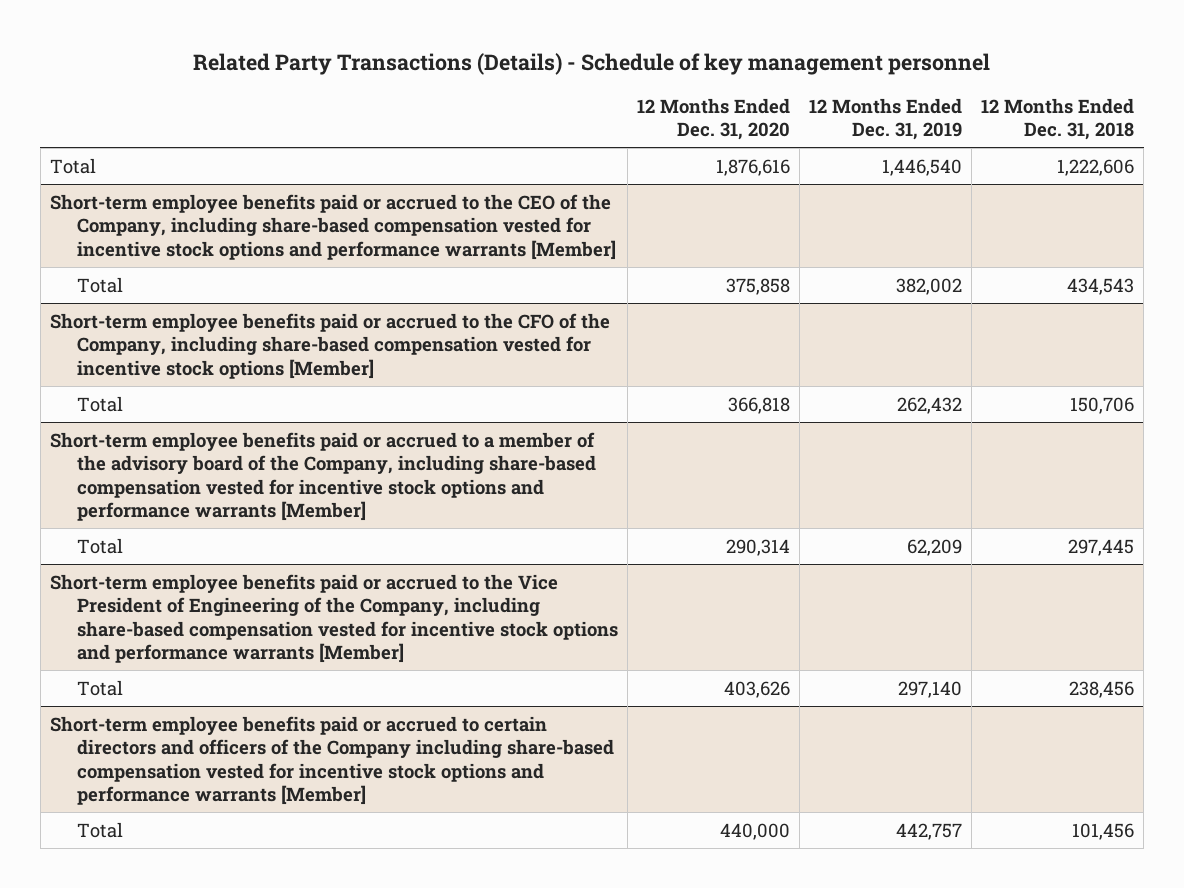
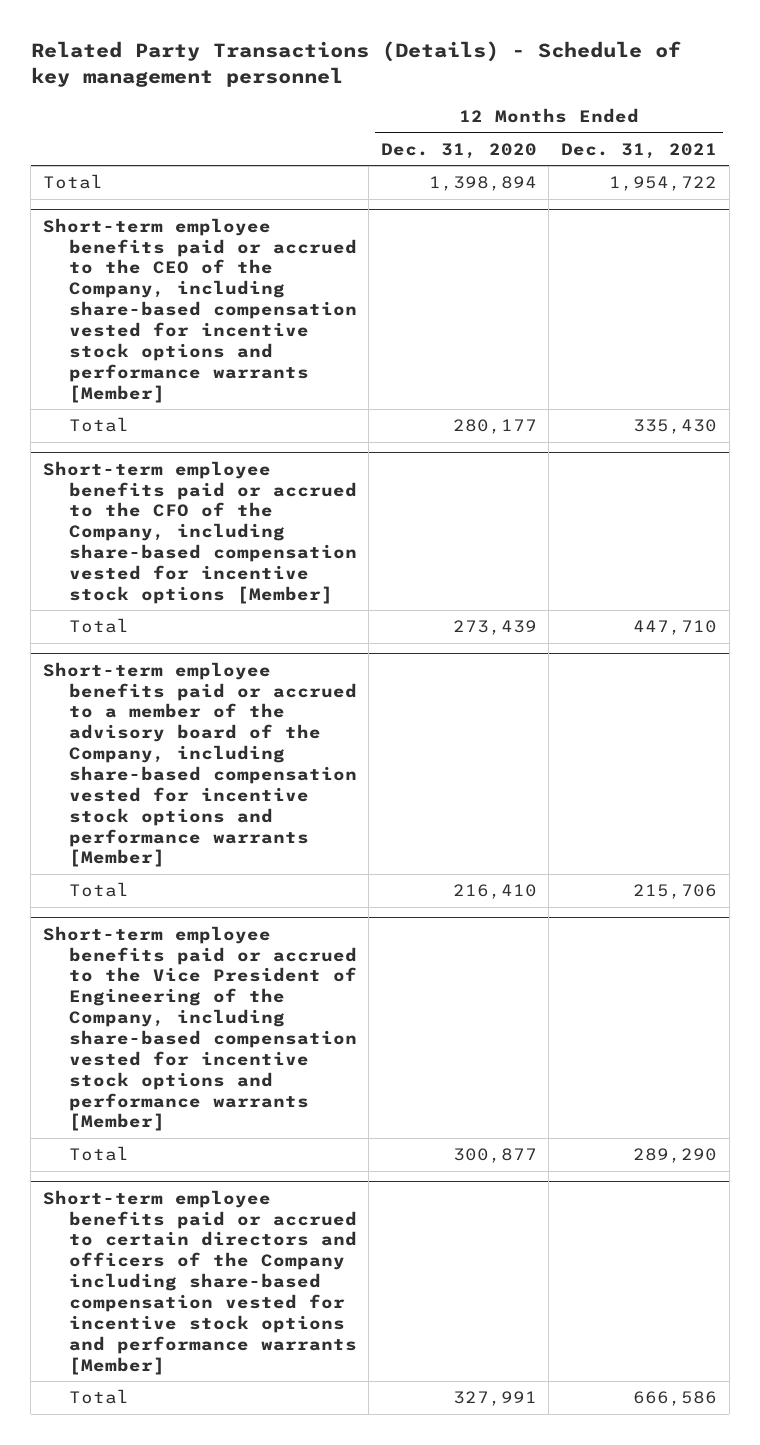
[809,97,963,141] 12 Months Ended Dec. 31, 2019 -> none
[981,97,1135,141] 12 Months Ended Dec. 31, 2018 -> none
none -> [560,142,717,159] Dec. 31, 2021
[716,158,791,176] 1,876,616 -> [428,176,537,192] 1,398,894
[726,277,791,295] 375,858 -> [452,419,537,435] 280,177
[728,396,791,414] 366,818 -> [452,620,537,636] 273,439
[726,538,791,556] 290,314 -> [452,884,537,900] 216,410
[724,680,791,698] 403,626 -> [452,1148,537,1164] 300,877
[720,822,791,840] 440,000 -> [452,1391,537,1407] 327,991

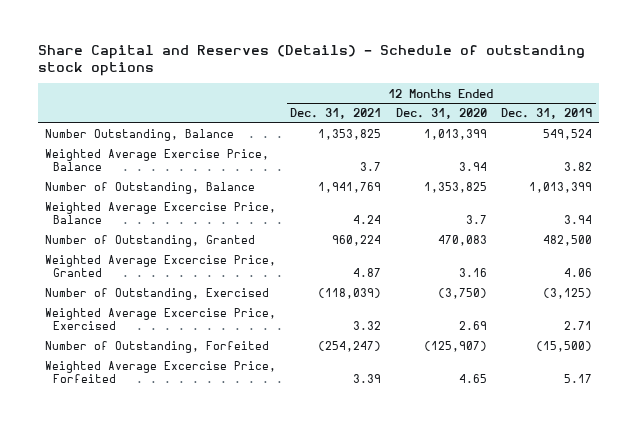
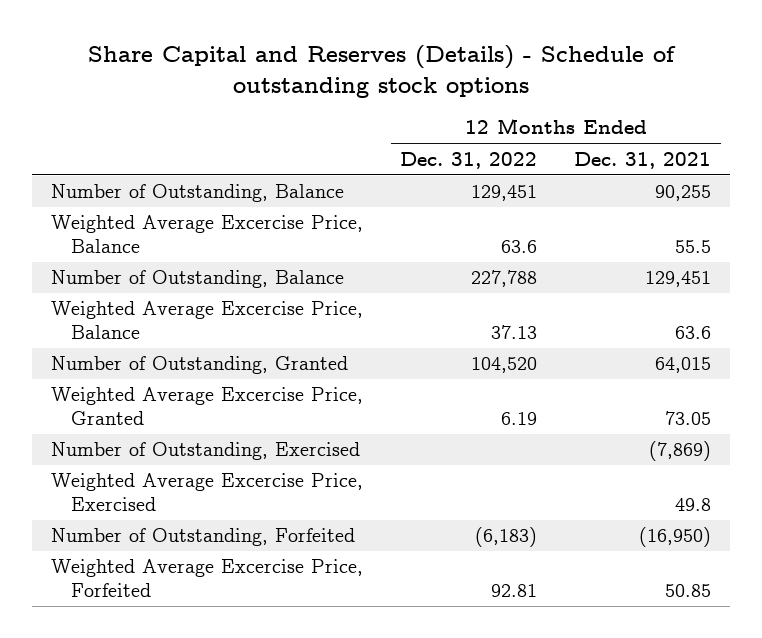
[395,108,487,120] Dec. 31, 2020 -> none
[501,108,593,120] Dec. 31, 2019 -> none
none -> [400,151,538,169] Dec. 31, 2022
[44,129,234,142] Number Outstanding, Balance -> [50,184,344,203] Number of Outstanding, Balance
[318,129,382,141] 1,353,825 -> [655,185,712,202] 90,255
[44,149,269,172] Weighted Average Exercise Price, Balance -> [50,215,363,254] Weighted Average Excercise Price, Balance
[360,162,382,172] 3.7 -> [675,240,712,254] 55.5
[318,182,382,194] 1,941,769 -> [645,271,712,288] 129,451
[353,215,382,225] 4.24 -> [675,326,712,340] 63.6
[332,235,382,247] 960,224 -> [655,357,712,374] 64,015
[353,268,382,278] 4.87 -> [665,411,712,426] 73.05
[318,288,382,300] (118,039) -> [649,441,712,462] (7,869)
[353,321,382,331] 3.32 -> [675,498,712,512] 49.8
[318,341,382,353] (254,247) -> [639,527,712,548] (16,950)
[353,374,382,384] 3.39 -> [665,584,712,598] 50.85

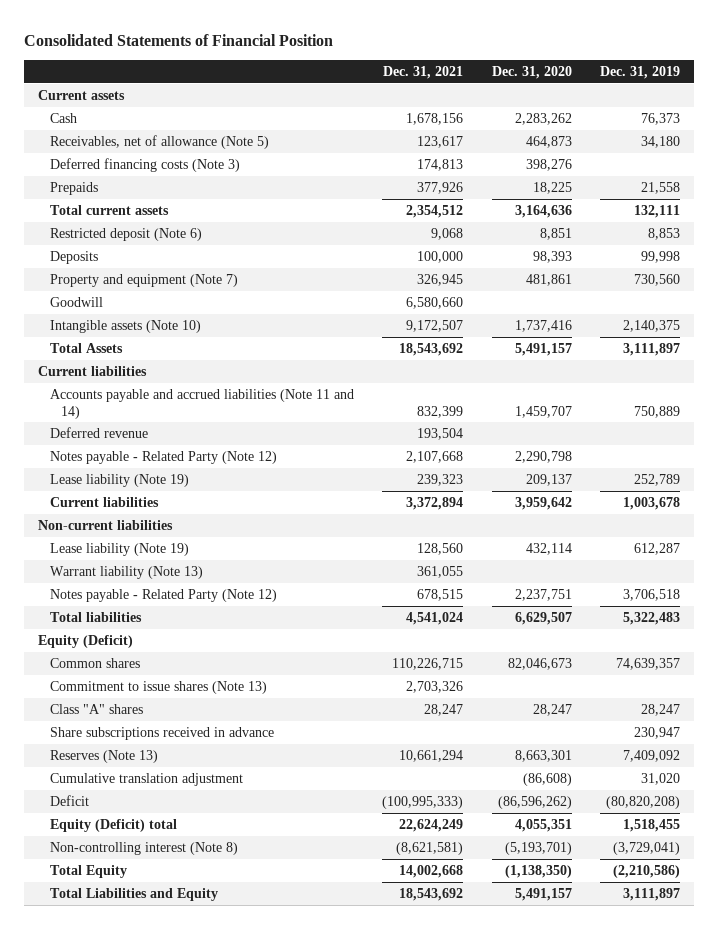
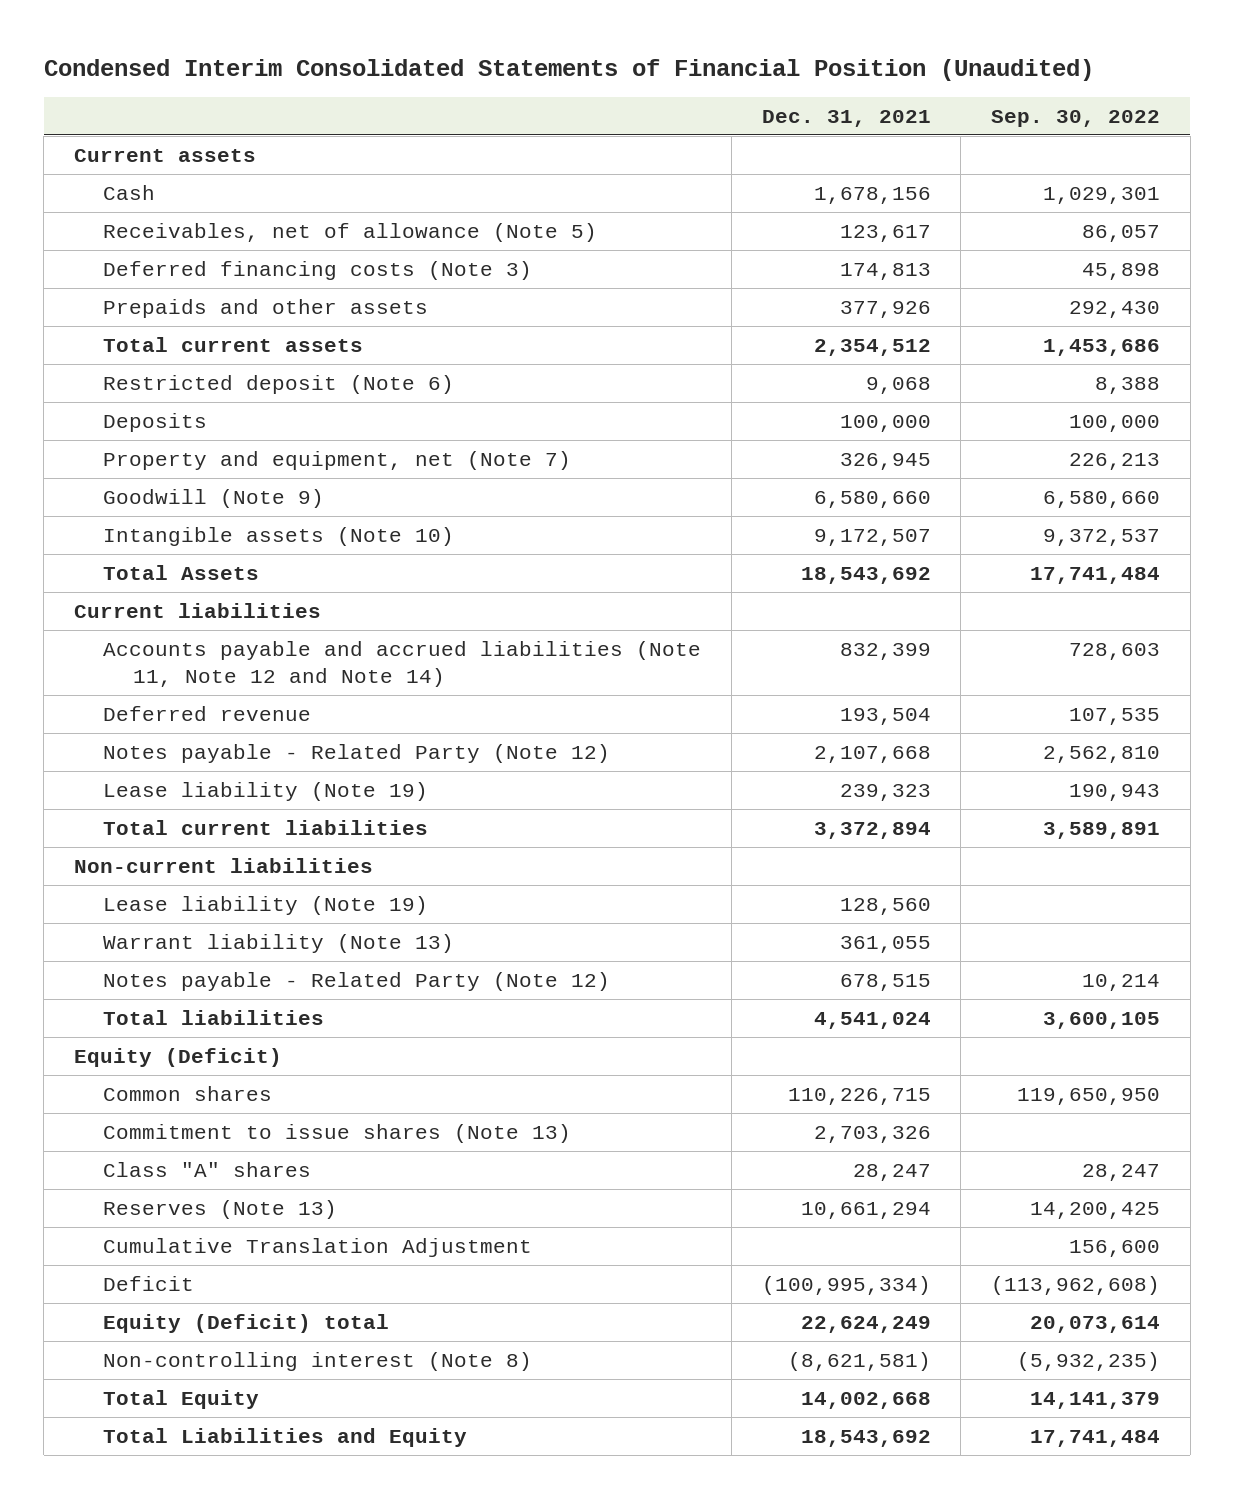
[24,34,334,47] Consolidated Statements of Financial Position -> [43,59,1094,82] Condensed Interim Consolidated Statements of Financial Position (Unaudited)
[491,65,572,79] Dec. 31, 2020 -> none
[599,65,680,79] Dec. 31, 2019 -> none
none -> [991,109,1161,127] Sep. 30, 2022
[49,181,98,195] Prepaids -> [103,298,429,318] Prepaids and other assets
[49,273,238,287] Property and equipment (Note 7) -> [103,450,572,470] Property and equipment, net (Note 7)
[49,296,103,307] Goodwill -> [103,488,325,508] Goodwill (Note 9)
[49,388,354,419] Accounts payable and accrued liabilities (Note 11 and 14) -> [103,640,702,687] Accounts payable and accrued liabilities (Note 11, Note 12 and Note 14)
[49,496,159,507] Current liabilities -> [103,819,429,835] Total current liabilities
[49,726,274,740] Share subscriptions received in advance -> none
[49,772,243,786] Cumulative translation adjustment -> [103,1237,533,1257] Cumulative Translation Adjustment
[382,795,464,809] (100,995,333) -> [761,1275,931,1295] (100,995,334)

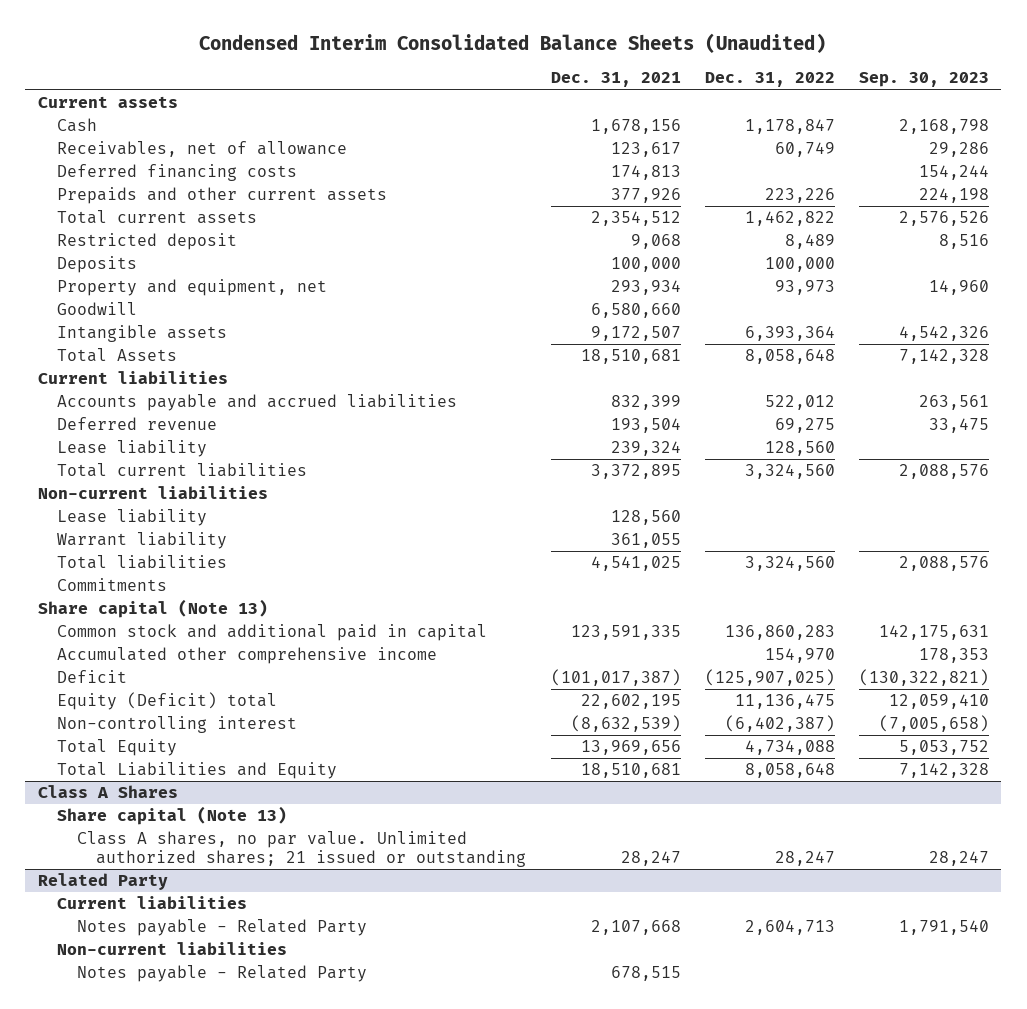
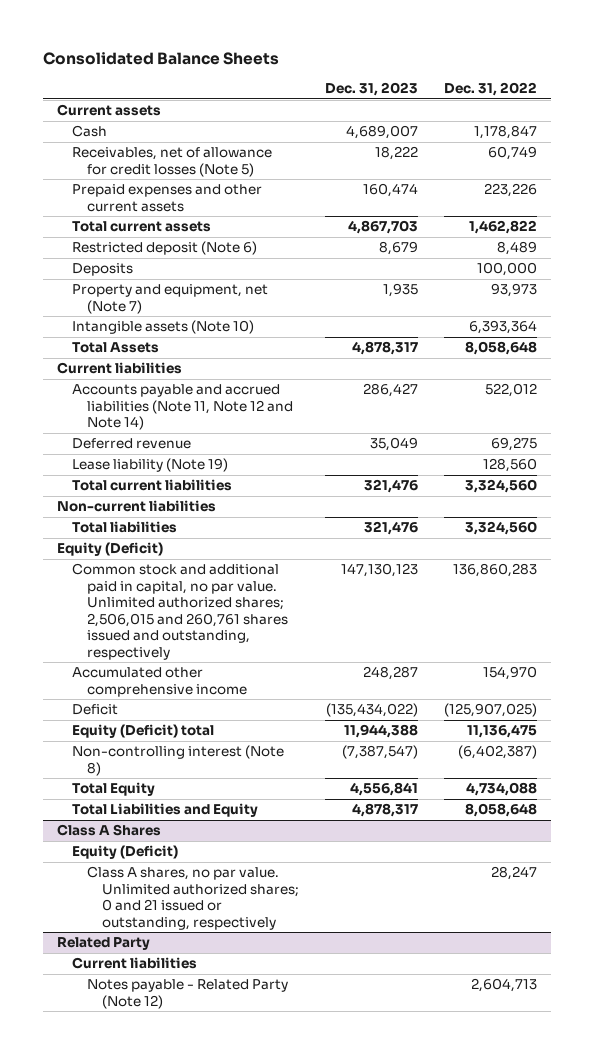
[199,33,827,54] Condensed Interim Consolidated Balance Sheets (Unaudited) -> [43,52,280,66] Consolidated Balance Sheets
[550,72,681,88] Dec. 31, 2021 -> none
[859,72,990,88] Sep. 30, 2023 -> none
none -> [325,82,419,97] Dec. 31, 2023
[57,164,298,182] Deferred financing costs -> none
[57,141,348,158] Receivables, net of allowance -> [71,147,272,177] Receivables, net of allowance for credit losses (Note 5)
[57,187,388,205] Prepaids and other current assets -> [71,184,262,212] Prepaid expenses and other current assets
[57,233,238,251] Restricted deposit -> [71,241,257,256] Restricted deposit (Note 6)
[57,302,138,316] Goodwill -> none
[57,279,328,297] Property and equipment, net -> [71,284,268,314] Property and equipment, net (Note 7)
[57,325,228,343] Intangible assets -> [71,320,254,335] Intangible assets (Note 10)
[57,394,458,412] Accounts payable and accrued liabilities -> [71,384,293,431] Accounts payable and accrued liabilities (Note 11, Note 12 and Note 14)
[57,440,208,458] Lease liability -> [71,458,228,473] Lease liability (Note 19)
[57,509,208,527] Lease liability -> none
[57,532,228,550] Warrant liability -> none
[57,578,168,592] Commitments -> none
[37,599,268,619] Share capital (Note 13) -> none
none -> [56,542,163,557] Equity (Deficit)
[57,624,488,642] Common stock and additional paid in capital -> [71,563,288,660] Common stock and additional paid in capital, no par value. Unlimited authorized shares; 2,506,015 and 260,761 shares issued and outstanding, respectively
[57,716,298,734] Non-controlling interest -> [71,745,284,776] Non-controlling interest (Note 8)
[57,806,288,826] Share capital (Note 13) -> none
none -> [71,845,178,860] Equity (Deficit)
[76,831,527,867] Class A shares, no par value. Unlimited authorized shares; 21 issued or outstanding -> [86,866,299,930] Class A shares, no par value. Unlimited authorized shares; 0 and 21 issued or outstanding, respectively
[57,942,288,956] Non-current liabilities -> none
[76,965,367,983] Notes payable - Related Party -> none
[76,919,367,937] Notes payable - Related Party -> [86,979,288,1009] Notes payable - Related Party (Note 12)

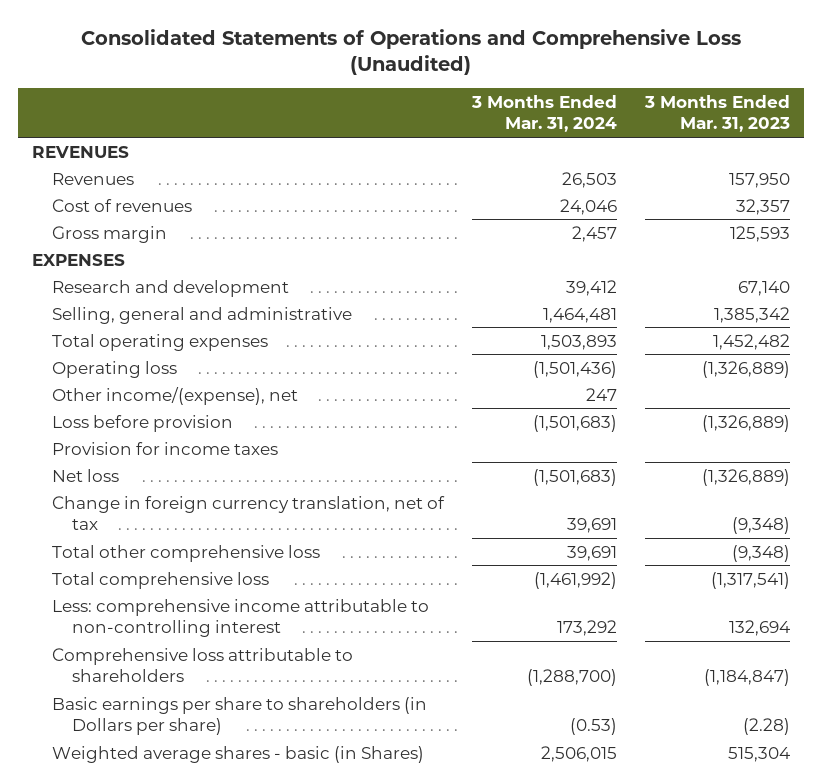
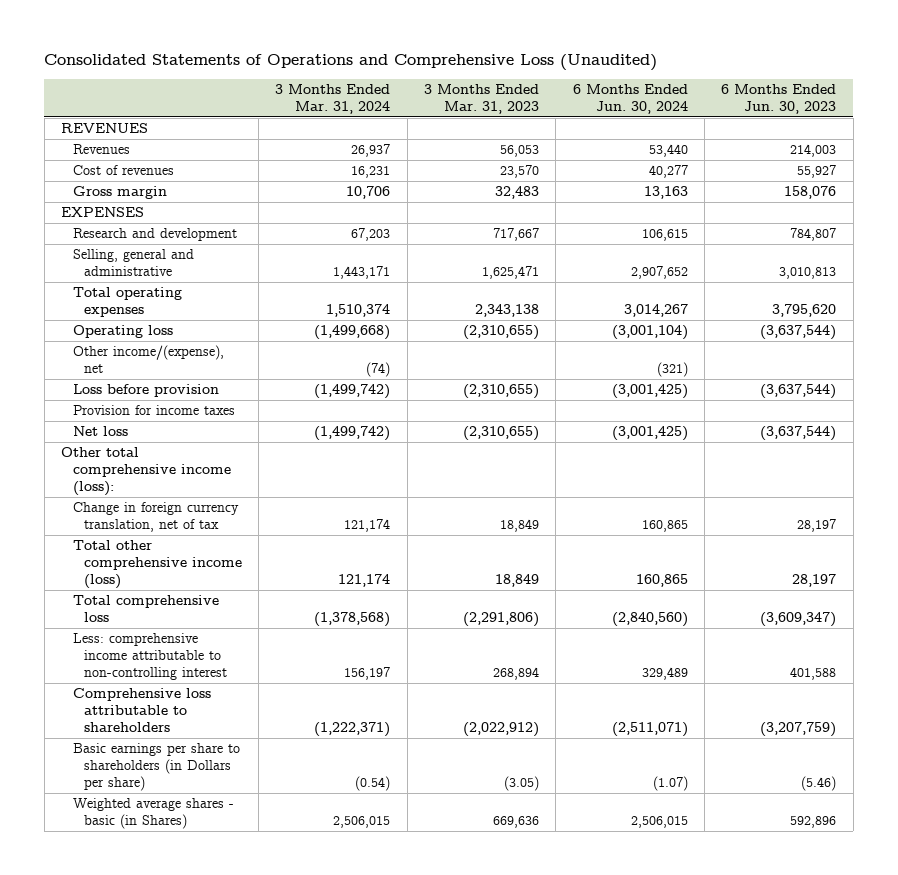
none -> [572,84,688,114] 6 Months Ended Jun. 30, 2024
none -> [721,84,837,114] 6 Months Ended Jun. 30, 2023
[562,171,618,188] 26,503 -> [351,144,391,158] 26,937
[729,172,791,188] 157,950 -> [500,145,540,158] 56,053
[560,198,618,215] 24,046 -> [351,166,391,179] 16,231
[736,198,791,215] 32,357 -> [500,165,540,179] 23,570
[572,225,618,242] 2,457 -> [346,186,391,200] 10,706
[730,225,791,242] 125,593 -> [495,186,540,200] 32,483
[566,279,618,296] 39,412 -> [351,228,391,242] 67,203
[738,280,791,296] 67,140 -> [493,228,540,242] 717,667
[543,307,618,323] 1,464,481 -> [333,266,391,280] 1,443,171
[714,306,791,323] 1,385,342 -> [482,266,540,280] 1,625,471
[541,334,618,350] 1,503,893 -> [326,304,391,318] 1,510,374
[713,333,791,350] 1,452,482 -> [475,304,540,318] 2,343,138
[533,360,618,378] (1,501,436) -> [314,325,391,341] (1,499,668)
[702,360,791,378] (1,326,889) -> [463,325,540,341] (2,310,655)
[586,387,618,401] 247 -> [366,362,391,378] (74)
[533,414,618,432] (1,501,683) -> [314,384,391,400] (1,499,742)
[702,414,791,432] (1,326,889) -> [463,384,540,400] (2,310,655)
[533,468,618,486] (1,501,683) -> [314,426,391,442] (1,499,742)
[702,468,791,486] (1,326,889) -> [463,426,540,442] (2,310,655)
none -> [61,447,231,496] Other total comprehensive income (loss):
[567,518,618,534] 39,691 -> [344,519,391,533] 121,174
[732,517,791,535] (9,348) -> [500,519,540,533] 18,849
[51,544,320,562] Total other comprehensive loss -> [72,540,242,589] Total other comprehensive income (loss)
[567,545,618,561] 39,691 -> [338,573,391,587] 121,174
[732,544,791,562] (9,348) -> [495,573,540,587] 18,849
[534,571,618,589] (1,461,992) -> [314,612,391,628] (1,378,568)
[711,571,791,589] (1,317,541) -> [463,612,540,628] (2,291,806)
[557,620,618,637] 173,292 -> [344,666,391,680] 156,197
[729,620,791,637] 132,694 -> [493,666,540,680] 268,894
[527,669,618,687] (1,288,700) -> [314,721,391,737] (1,222,371)
[704,669,791,687] (1,184,847) -> [463,721,540,737] (2,022,912)
[570,718,618,736] (0.53) -> [355,775,391,791] (0.54)
[743,718,791,736] (2.28) -> [504,775,540,791] (3.05)
[728,746,791,762] 515,304 -> [493,816,540,829] 669,636

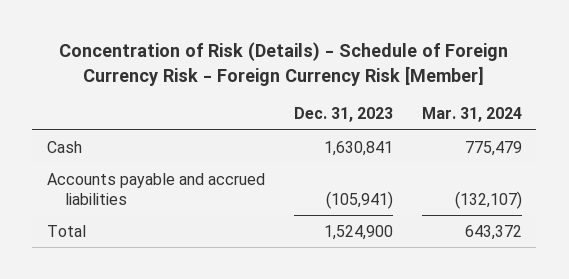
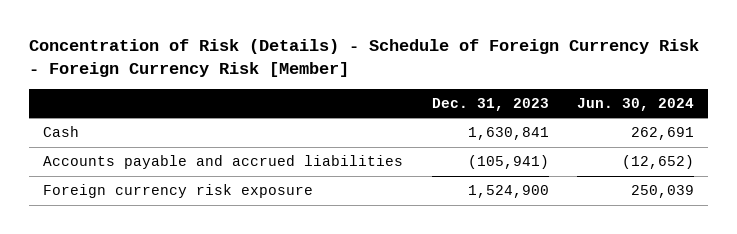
[421,107,522,123] Mar. 31, 2024 -> none
none -> [577,97,695,111] Jun. 30, 2024
[46,224,86,237] Total -> [42,184,313,199] Foreign currency risk exposure

